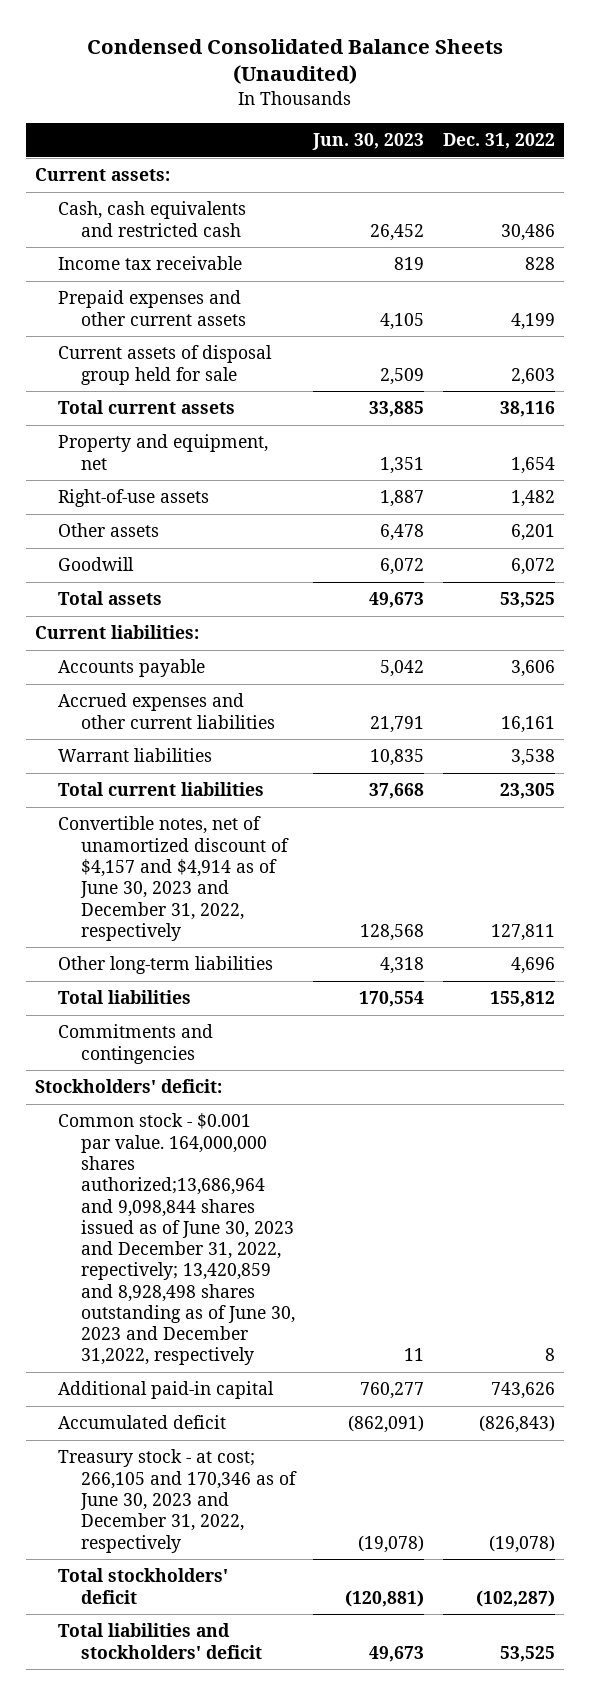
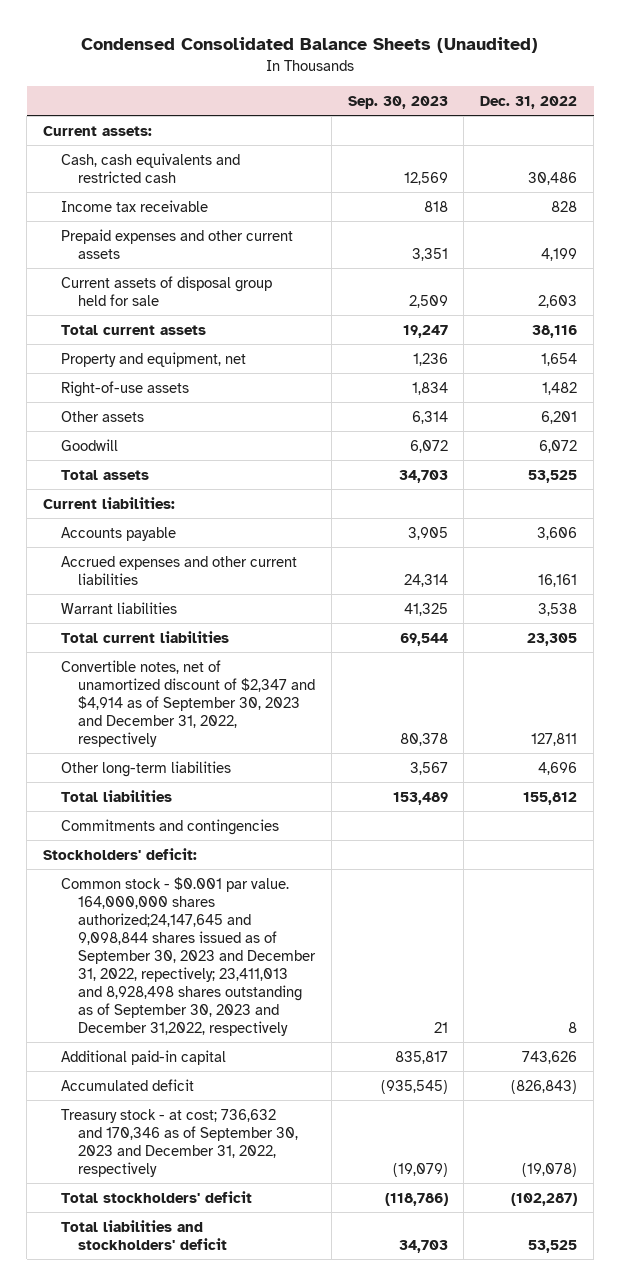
[312,133,425,151] Jun. 30, 2023 -> none
none -> [347,95,448,109] Sep. 30, 2023
[58,816,289,941] Convertible notes, net of unamortized discount of $4,157 and $4,914 as of June 30, 2023 and December 31, 2022, respectively -> [60,659,315,747] Convertible notes, net of unamortized discount of $2,347 and $4,914 as of September 30, 2023 and December 31, 2022, respectively
[58,1113,295,1366] Common stock - $0.001 par value. 164,000,000 shares authorized;13,686,964 and 9,098,844 shares issued as of June 30, 2023 and December 31, 2022, repectively; 13,420,859 and 8,928,498 shares outstanding as of June 30, 2023 and December 31,2022, respectively -> [60,876,316,1036] Common stock - $0.001 par value. 164,000,000 shares authorized;24,147,645 and 9,098,844 shares issued as of September 30, 2023 and December 31, 2022, repectively; 23,411,013 and 8,928,498 shares outstanding as of September 30, 2023 and December 31,2022, respectively
[58,1449,297,1553] Treasury stock - at cost; 266,105 and 170,346 as of June 30, 2023 and December 31, 2022, respectively -> [60,1108,298,1177] Treasury stock - at cost; 736,632 and 170,346 as of September 30, 2023 and December 31, 2022, respectively

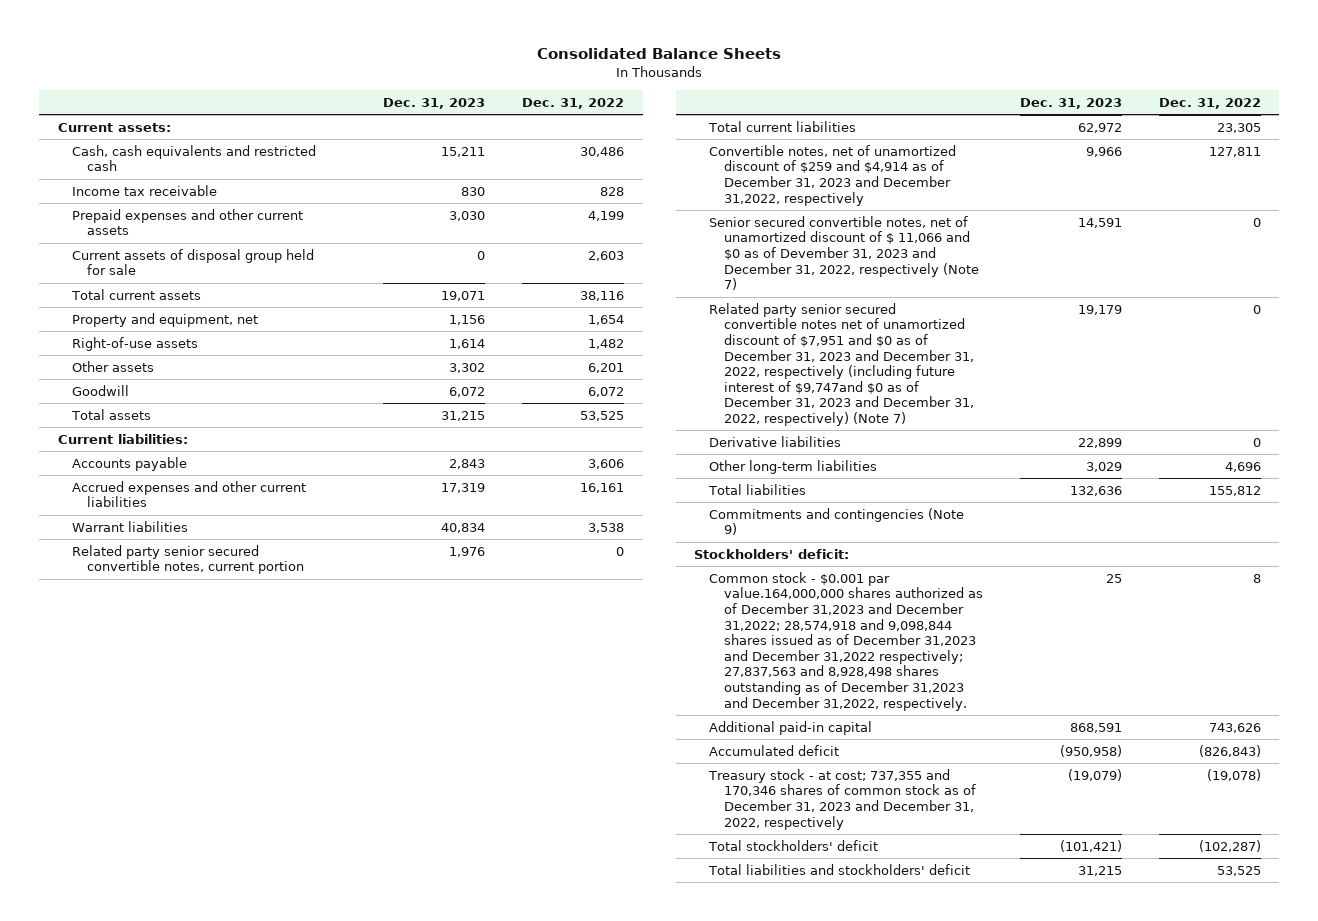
[81,37,539,54] Condensed Consolidated Balance Sheets (Unaudited) -> [537,48,782,60] Consolidated Balance Sheets
[347,95,448,109] Sep. 30, 2023 -> none
none -> [383,98,486,110] Dec. 31, 2023
none -> [72,544,305,575] Related party senior secured convertible notes, current portion
[60,659,315,747] Convertible notes, net of unamortized discount of $2,347 and $4,914 as of September 30, 2023 and December 31, 2022, respectively -> [708,144,956,206] Convertible notes, net of unamortized discount of $259 and $4,914 as of December 31, 2023 and December 31,2022, respectively
none -> [708,215,979,291] Senior secured convertible notes, net of unamortized discount of $ 11,066 and $0 as of Devember 31, 2023 and December 31, 2022, respectively (Note 7)
none -> [708,302,974,427] Related party senior secured convertible notes net of unamortized discount of $7,951 and $0 as of December 31, 2023 and December 31, 2022, respectively (including future interest of $9,747and $0 as of December 31, 2023 and December 31, 2022, respectively) (Note 7)
none -> [708,435,841,447] Derivative liabilities
[60,818,279,835] Commitments and contingencies -> [708,507,964,536] Commitments and contingencies (Note 9)
[60,876,316,1036] Common stock - $0.001 par value. 164,000,000 shares authorized;24,147,645 and 9,098,844 shares issued as of September 30, 2023 and December 31, 2022, repectively; 23,411,013 and 8,928,498 shares outstanding as of September 30, 2023 and December 31,2022, respectively -> [708,571,983,711] Common stock - $0.001 par value.164,000,000 shares authorized as of December 31,2023 and December 31,2022; 28,574,918 and 9,098,844 shares issued as of December 31,2023 and December 31,2022 respectively; 27,837,563 and 8,928,498 shares outstanding as of December 31,2023 and December 31,2022, respectively.
[60,1108,298,1177] Treasury stock - at cost; 736,632 and 170,346 as of September 30, 2023 and December 31, 2022, respectively -> [707,768,976,830] Treasury stock - at cost; 737,355 and 170,346 shares of common stock as of December 31, 2023 and December 31, 2022, respectively

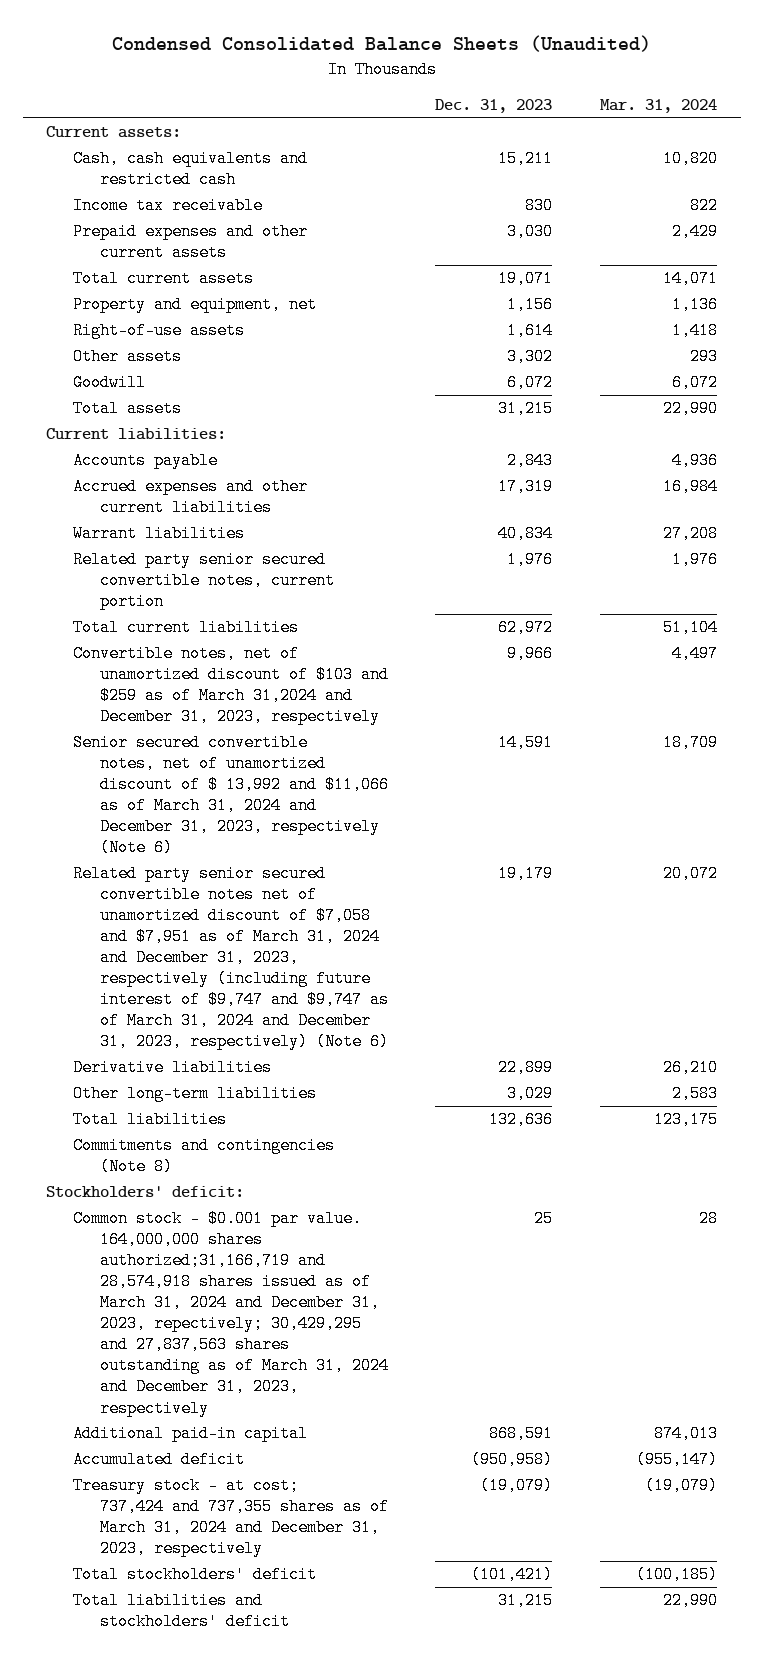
[537,48,782,60] Consolidated Balance Sheets -> [111,35,651,53] Condensed Consolidated Balance Sheets (Unaudited)
[522,98,625,110] Dec. 31, 2022 -> none
none -> [600,99,718,114] Mar. 31, 2024
[72,248,315,276] Current assets of disposal group held for sale -> none
[708,144,956,206] Convertible notes, net of unamortized discount of $259 and $4,914 as of December 31, 2023 and December 31,2022, respectively -> [73,645,389,726] Convertible notes, net of unamortized discount of $103 and $259 as of March 31,2024 and December 31, 2023, respectively
[708,215,979,291] Senior secured convertible notes, net of unamortized discount of $ 11,066 and $0 as of Devember 31, 2023 and December 31, 2022, respectively (Note 7) -> [73,734,389,857] Senior secured convertible notes, net of unamortized discount of $ 13,992 and $11,066 as of March 31, 2024 and December 31, 2023, respectively (Note 6)
[708,302,974,427] Related party senior secured convertible notes net of unamortized discount of $7,951 and $0 as of December 31, 2023 and December 31, 2022, respectively (including future interest of $9,747and $0 as of December 31, 2023 and December 31, 2022, respectively) (Note 7) -> [73,865,389,1051] Related party senior secured convertible notes net of unamortized discount of $7,058 and $7,951 as of March 31, 2024 and December 31, 2023, respectively (including future interest of $9,747 and $9,747 as of March 31, 2024 and December 31, 2023, respectively) (Note 6)
[708,507,964,536] Commitments and contingencies (Note 9) -> [73,1137,336,1176] Commitments and contingencies (Note 8)
[708,571,983,711] Common stock - $0.001 par value.164,000,000 shares authorized as of December 31,2023 and December 31,2022; 28,574,918 and 9,098,844 shares issued as of December 31,2023 and December 31,2022 respectively; 27,837,563 and 8,928,498 shares outstanding as of December 31,2023 and December 31,2022, respectively. -> [73,1210,389,1417] Common stock - $0.001 par value. 164,000,000 shares authorized;31,166,719 and 28,574,918 shares issued as of March 31, 2024 and December 31, 2023, repectively; 30,429,295 and 27,837,563 shares outstanding as of March 31, 2024 and December 31, 2023, respectively
[707,768,976,830] Treasury stock - at cost; 737,355 and 170,346 shares of common stock as of December 31, 2023 and December 31, 2022, respectively -> [73,1477,389,1558] Treasury stock - at cost; 737,424 and 737,355 shares as of March 31, 2024 and December 31, 2023, respectively

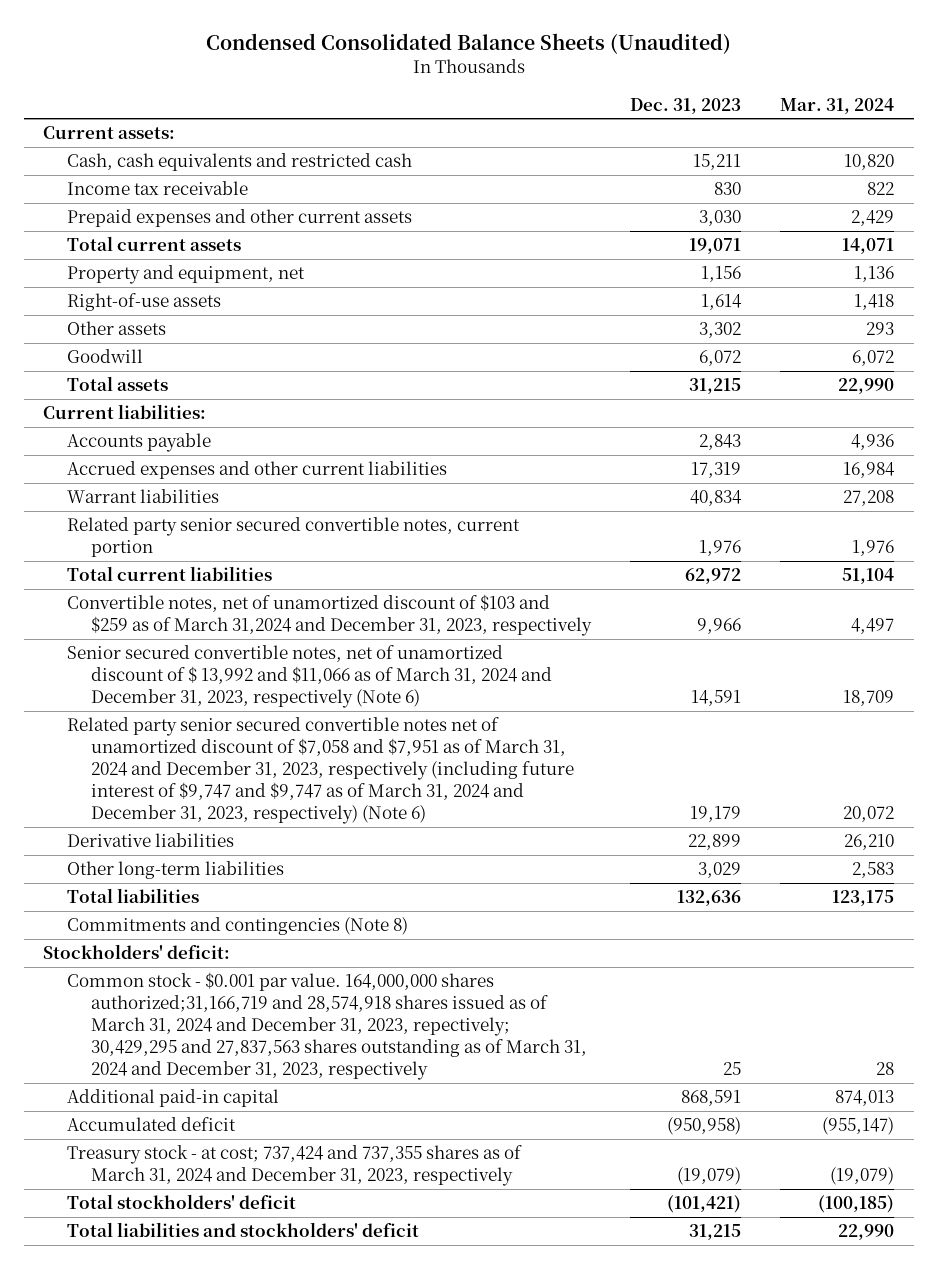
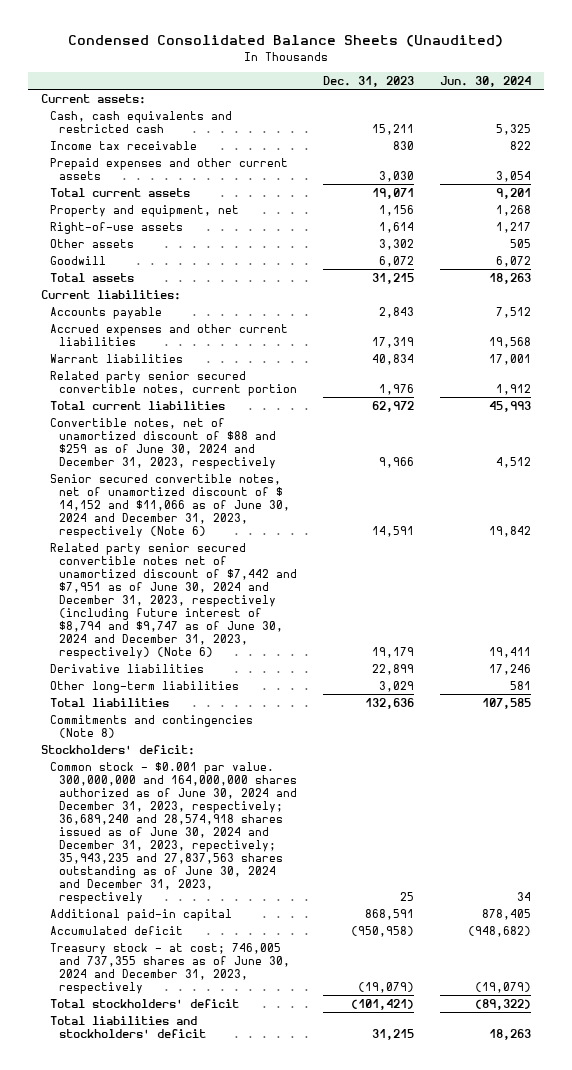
[780,97,895,114] Mar. 31, 2024 -> none
none -> [439,75,531,87] Jun. 30, 2024
[67,594,592,637] Convertible notes, net of unamortized discount of $103 and $259 as of March 31,2024 and December 31, 2023, respectively -> [50,417,276,469] Convertible notes, net of unamortized discount of $88 and $259 as of June 30, 2024 and December 31, 2023, respectively
[67,645,552,708] Senior secured convertible notes, net of unamortized discount of $ 13,992 and $11,066 as of March 31, 2024 and December 31, 2023, respectively (Note 6) -> [50,473,290,538] Senior secured convertible notes, net of unamortized discount of $ 14,152 and $11,066 as of June 30, 2024 and December 31, 2023, respectively (Note 6)
[67,717,574,824] Related party senior secured convertible notes net of unamortized discount of $7,058 and $7,951 as of March 31, 2024 and December 31, 2023, respectively (including future interest of $9,747 and $9,747 as of March 31, 2024 and December 31, 2023, respectively) (Note 6) -> [50,542,297,659] Related party senior secured convertible notes net of unamortized discount of $7,442 and $7,951 as of June 30, 2024 and December 31, 2023, respectively (including future interest of $8,794 and $9,747 as of June 30, 2024 and December 31, 2023, respectively) (Note 6)
[67,972,587,1080] Common stock - $0.001 par value. 164,000,000 shares authorized;31,166,719 and 28,574,918 shares issued as of March 31, 2024 and December 31, 2023, repectively; 30,429,295 and 27,837,563 shares outstanding as of March 31, 2024 and December 31, 2023, respectively -> [50,761,297,904] Common stock - $0.001 par value. 300,000,000 and 164,000,000 shares authorized as of June 30, 2024 and December 31, 2023, respectively; 36,689,240 and 28,574,918 shares issued as of June 30, 2024 and December 31, 2023, repectively; 35,943,235 and 27,837,563 shares outstanding as of June 30, 2024 and December 31, 2023, respectively
[67,1145,523,1187] Treasury stock - at cost; 737,424 and 737,355 shares as of March 31, 2024 and December 31, 2023, respectively -> [50,942,290,994] Treasury stock - at cost; 746,005 and 737,355 shares as of June 30, 2024 and December 31, 2023, respectively

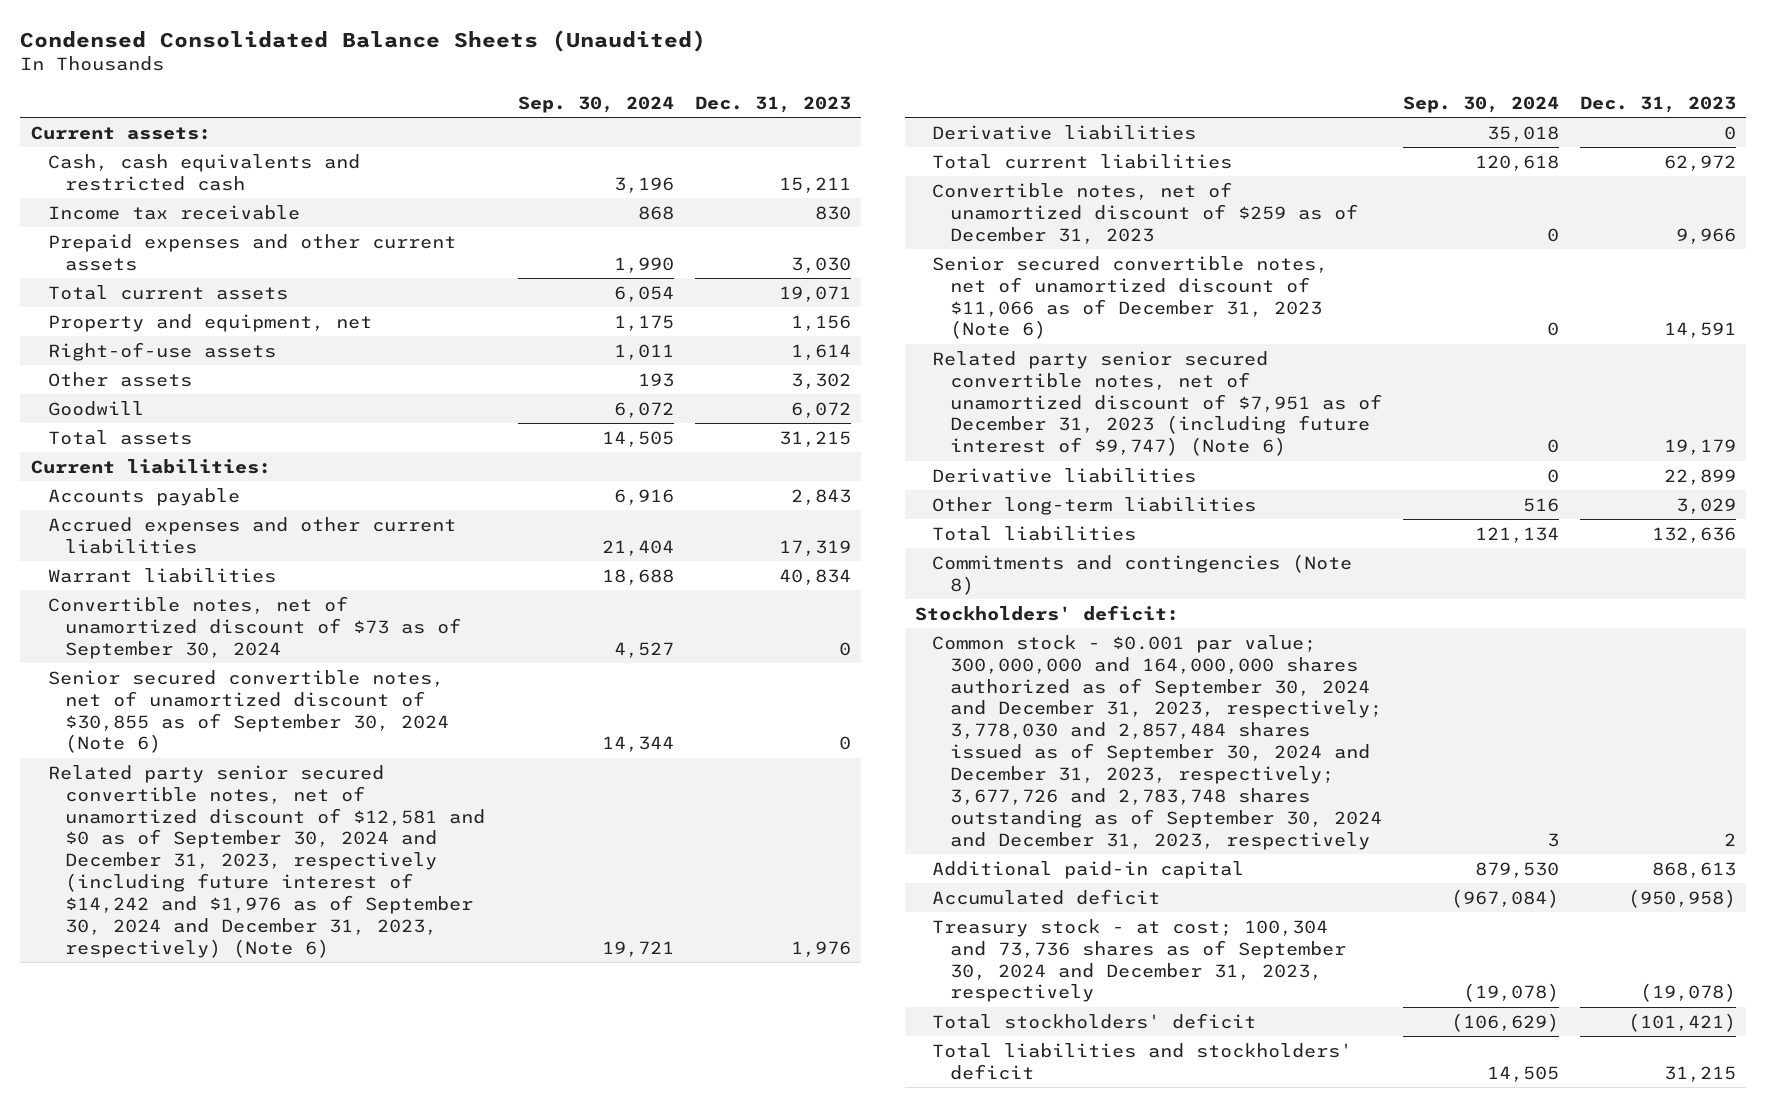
[439,75,531,87] Jun. 30, 2024 -> none
none -> [517,95,674,113] Sep. 30, 2024
none -> [47,595,461,659] Convertible notes, net of unamortized discount of $73 as of September 30, 2024
none -> [47,669,449,754] Senior secured convertible notes, net of unamortized discount of $30,855 as of September 30, 2024 (Note 6)
[50,370,297,396] Related party senior secured convertible notes, current portion -> [47,764,485,958] Related party senior secured convertible notes, net of unamortized discount of $12,581 and $0 as of September 30, 2024 and December 31, 2023, respectively (including future interest of $14,242 and $1,976 as of September 30, 2024 and December 31, 2023, respectively) (Note 6)
none -> [932,124,1197,140] Derivative liabilities
[50,417,276,469] Convertible notes, net of unamortized discount of $88 and $259 as of June 30, 2024 and December 31, 2023, respectively -> [932,181,1358,244] Convertible notes, net of unamortized discount of $259 as of December 31, 2023
[50,473,290,538] Senior secured convertible notes, net of unamortized discount of $ 14,152 and $11,066 as of June 30, 2024 and December 31, 2023, respectively (Note 6) -> [932,255,1329,340] Senior secured convertible notes, net of unamortized discount of $11,066 as of December 31, 2023 (Note 6)
[50,542,297,659] Related party senior secured convertible notes net of unamortized discount of $7,442 and $7,951 as of June 30, 2024 and December 31, 2023, respectively (including future interest of $8,794 and $9,747 as of June 30, 2024 and December 31, 2023, respectively) (Note 6) -> [932,350,1382,457] Related party senior secured convertible notes, net of unamortized discount of $7,951 as of December 31, 2023 (including future interest of $9,747) (Note 6)
[50,761,297,904] Common stock - $0.001 par value. 300,000,000 and 164,000,000 shares authorized as of June 30, 2024 and December 31, 2023, respectively; 36,689,240 and 28,574,918 shares issued as of June 30, 2024 and December 31, 2023, repectively; 35,943,235 and 27,837,563 shares outstanding as of June 30, 2024 and December 31, 2023, respectively -> [932,634,1382,850] Common stock - $0.001 par value; 300,000,000 and 164,000,000 shares authorized as of September 30, 2024 and December 31, 2023, respectively; 3,778,030 and 2,857,484 shares issued as of September 30, 2024 and December 31, 2023, respectively; 3,677,726 and 2,783,748 shares outstanding as of September 30, 2024 and December 31, 2023, respectively
[399,891,414,901] 25 -> [1723,832,1736,846] 2
[364,908,414,920] 868,591 -> [1651,861,1736,878] 868,613
[50,942,290,994] Treasury stock - at cost; 746,005 and 737,355 shares as of June 30, 2024 and December 31, 2023, respectively -> [932,918,1346,1003] Treasury stock - at cost; 100,304 and 73,736 shares as of September 30, 2024 and December 31, 2023, respectively
[357,981,414,993] (19,079) -> [1639,983,1736,1003] (19,078)

